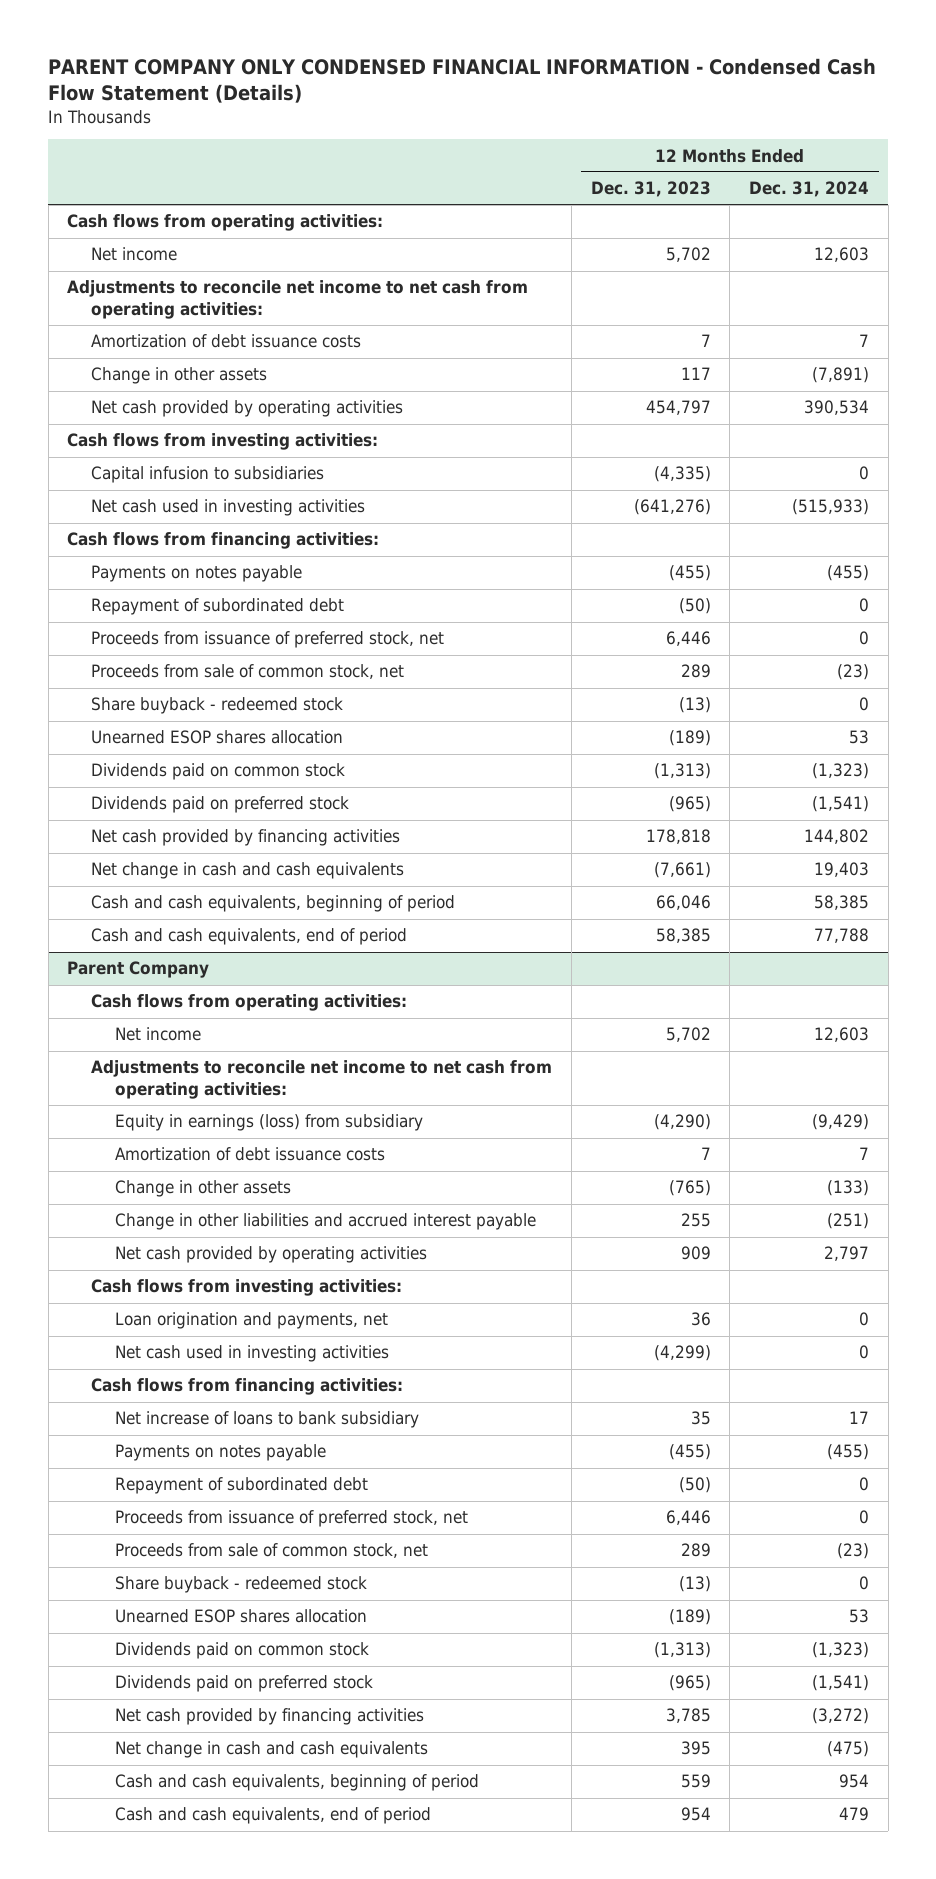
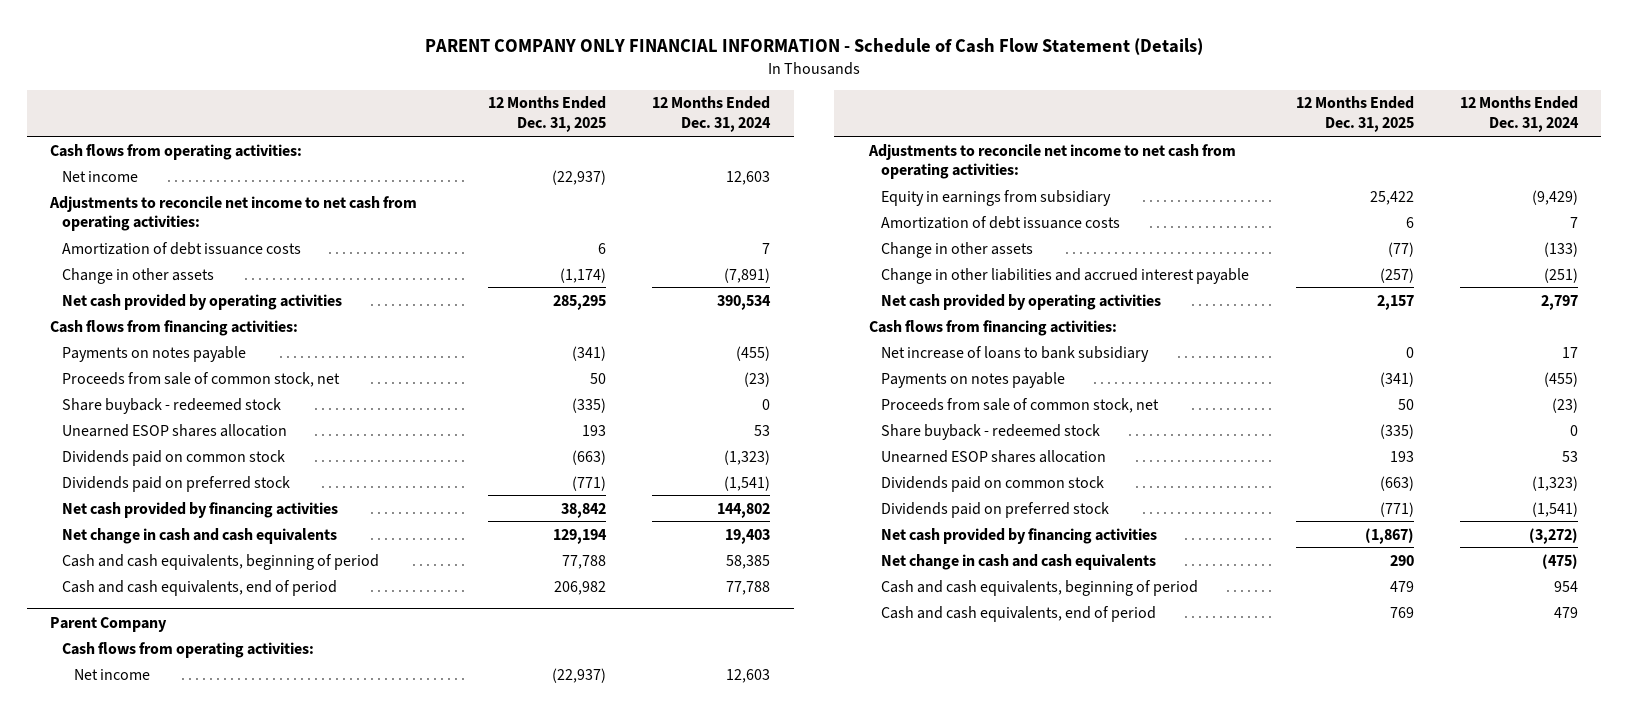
[48,58,877,104] PARENT COMPANY ONLY CONDENSED FINANCIAL INFORMATION - Condensed Cash Flow Statement (Details) -> [424,37,1203,55] PARENT COMPANY ONLY FINANCIAL INFORMATION - Schedule of Cash Flow Statement (Details)
[590,181,711,198] Dec. 31, 2023 -> none
none -> [488,96,607,133] 12 Months Ended Dec. 31, 2025
[67,433,379,451] Cash flows from investing activities: -> none
[91,466,325,484] Capital infusion to subsidiaries -> none
[91,499,366,517] Net cash used in investing activities -> none
[91,598,345,616] Repayment of subordinated debt -> none
[91,631,445,649] Proceeds from issuance of preferred stock, net -> none
[115,1114,424,1132] Equity in earnings (loss) from subsidiary -> [881,189,1112,206] Equity in earnings from subsidiary
[91,1279,403,1297] Cash flows from investing activities: -> none
[115,1312,389,1330] Loan origination and payments, net -> none
[115,1345,390,1363] Net cash used in investing activities -> none
[115,1477,369,1495] Repayment of subordinated debt -> none
[115,1510,469,1528] Proceeds from issuance of preferred stock, net -> none

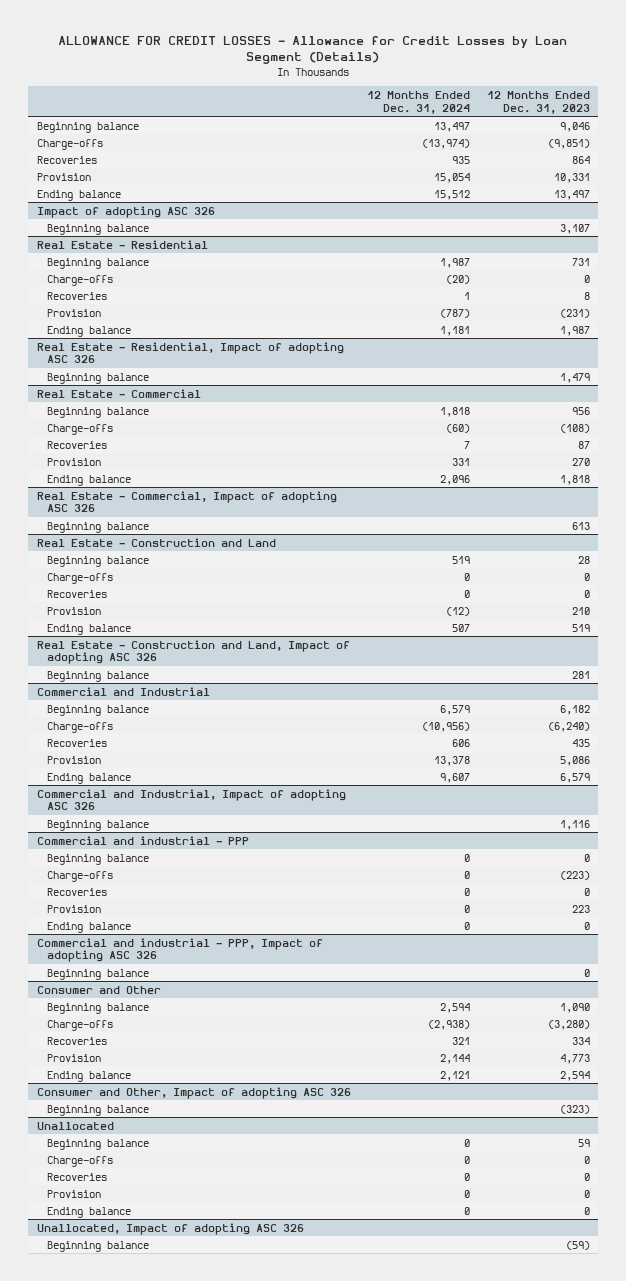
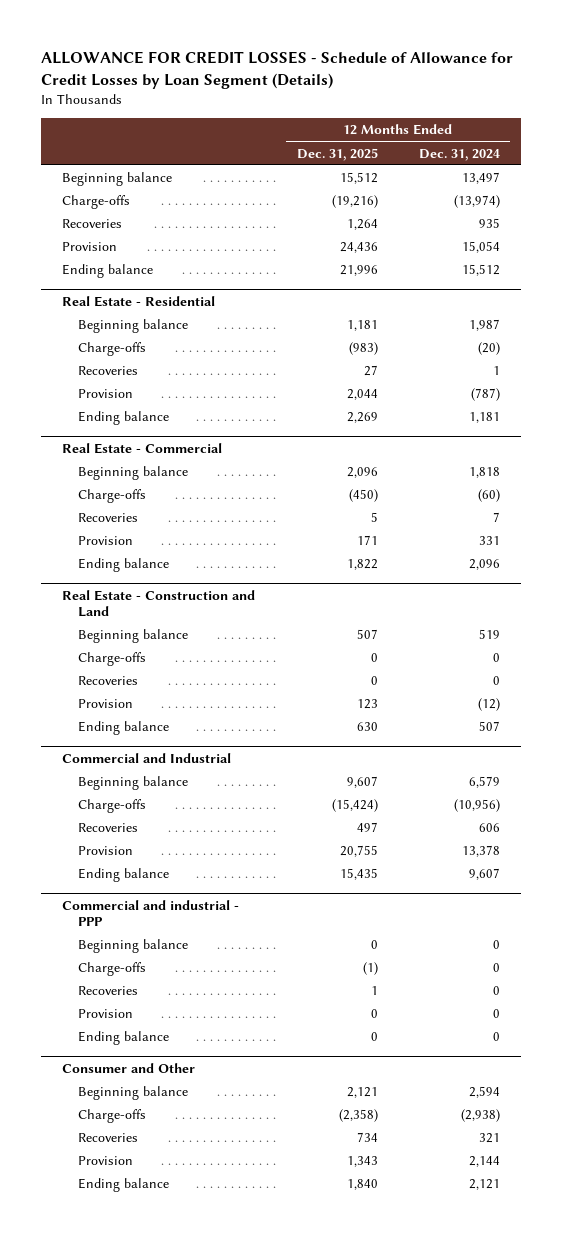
[58,35,568,65] ALLOWANCE FOR CREDIT LOSSES - Allowance for Credit Losses by Loan Segment (Details) -> [41,51,514,90] ALLOWANCE FOR CREDIT LOSSES - Schedule of Allowance for Credit Losses by Loan Segment (Details)
[486,90,590,114] 12 Months Ended Dec. 31, 2023 -> none
none -> [296,147,378,161] Dec. 31, 2025
[36,205,215,218] Impact of adopting ASC 326 -> none
[47,223,150,235] Beginning balance -> none
[36,341,344,364] Real Estate - Residential, Impact of adopting ASC 326 -> none
[47,372,150,384] Beginning balance -> none
[36,490,337,513] Real Estate - Commercial, Impact of adopting ASC 326 -> none
[47,521,150,533] Beginning balance -> none
[36,639,350,665] Real Estate - Construction and Land, Impact of adopting ASC 326 -> none
[47,670,150,682] Beginning balance -> none
[36,788,346,811] Commercial and Industrial, Impact of adopting ASC 326 -> none
[47,819,150,831] Beginning balance -> none
[36,937,323,963] Commercial and industrial - PPP, Impact of adopting ASC 326 -> none
[47,968,150,980] Beginning balance -> none
[36,1086,351,1099] Consumer and Other, Impact of adopting ASC 326 -> none
[47,1104,150,1116] Beginning balance -> none
[36,1121,114,1130] Unallocated -> none
[47,1138,150,1150] Beginning balance -> none
[47,1155,114,1167] Charge-offs -> none
[47,1172,108,1181] Recoveries -> none
[47,1189,102,1198] Provision -> none
[47,1206,132,1218] Ending balance -> none
[36,1222,304,1235] Unallocated, Impact of adopting ASC 326 -> none
[47,1240,150,1252] Beginning balance -> none

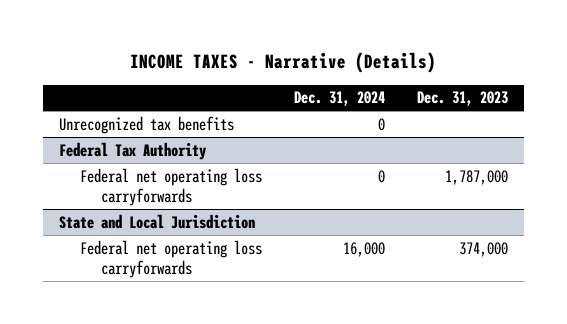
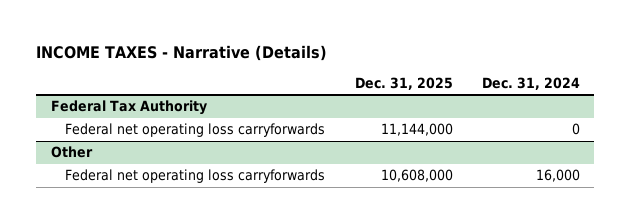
[416,91,508,107] Dec. 31, 2023 -> none
none -> [354,76,453,90] Dec. 31, 2025
[58,115,234,134] Unrecognized tax benefits -> none
[58,213,255,229] State and Local Jurisdiction -> [50,146,93,159] Other

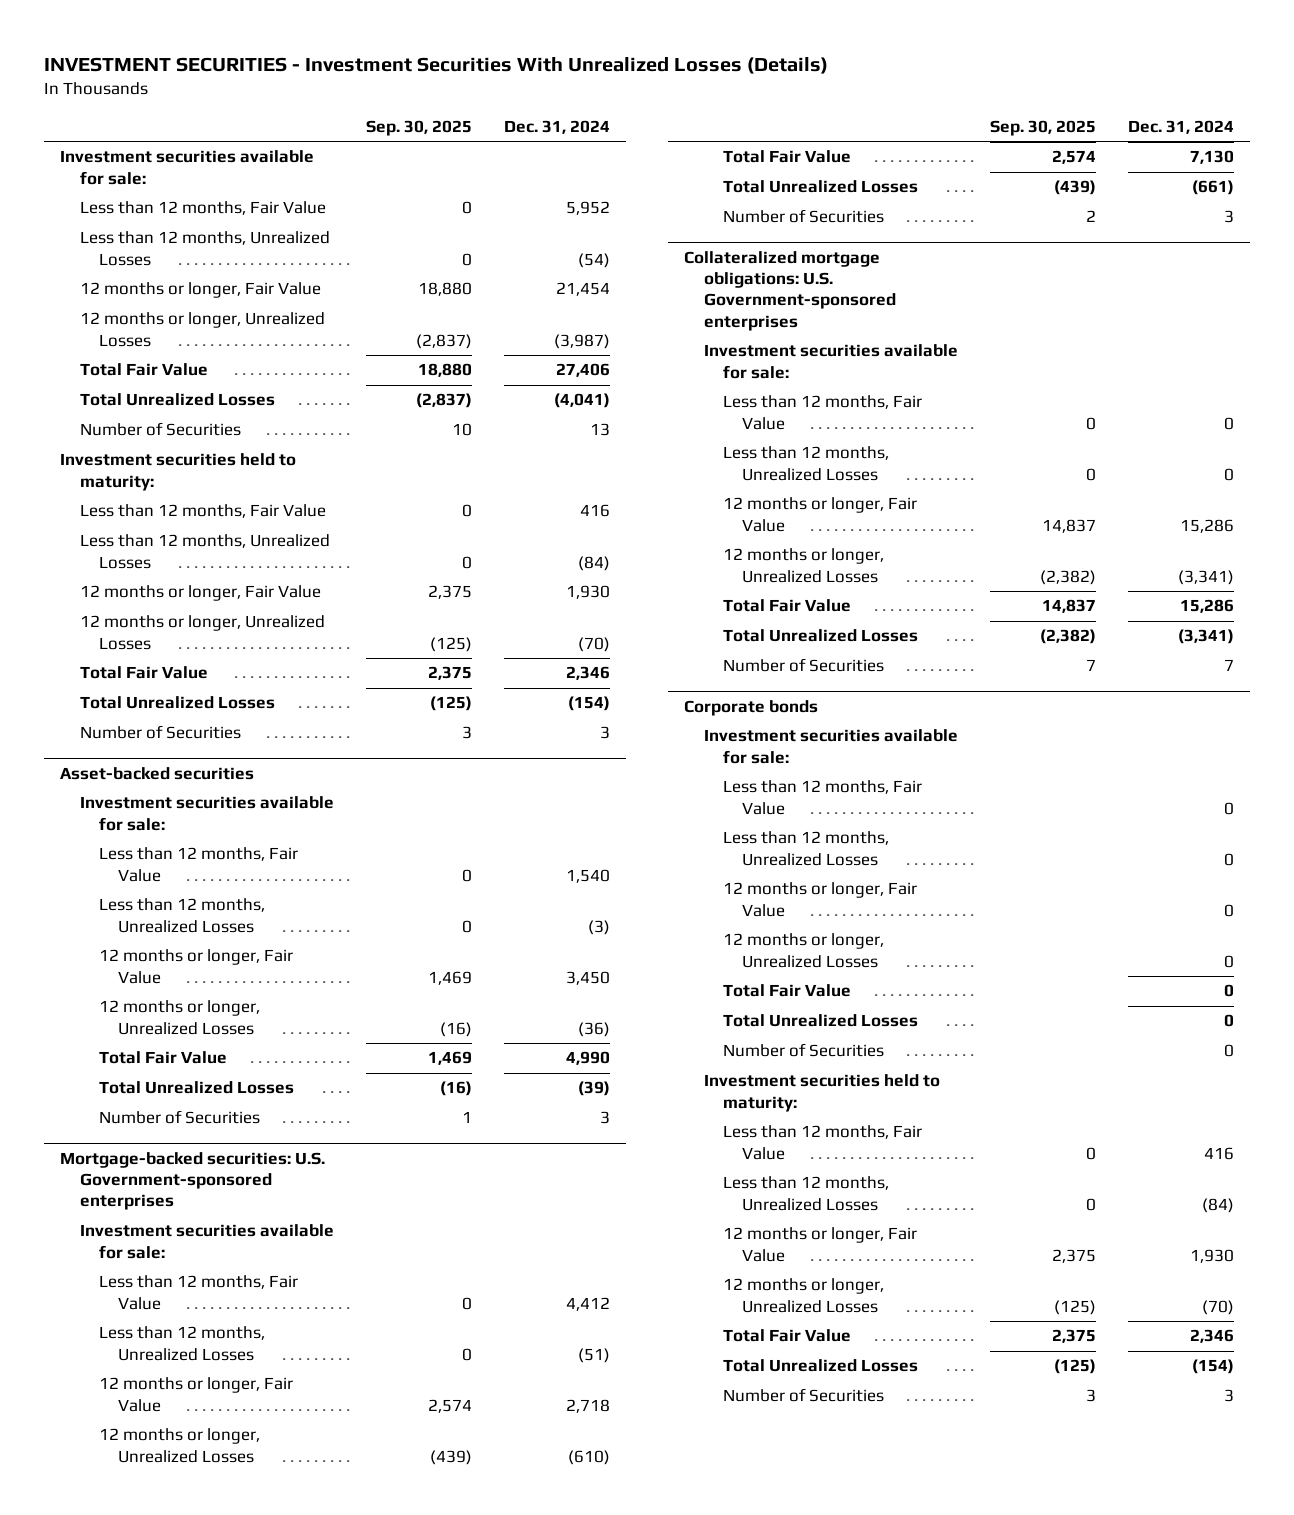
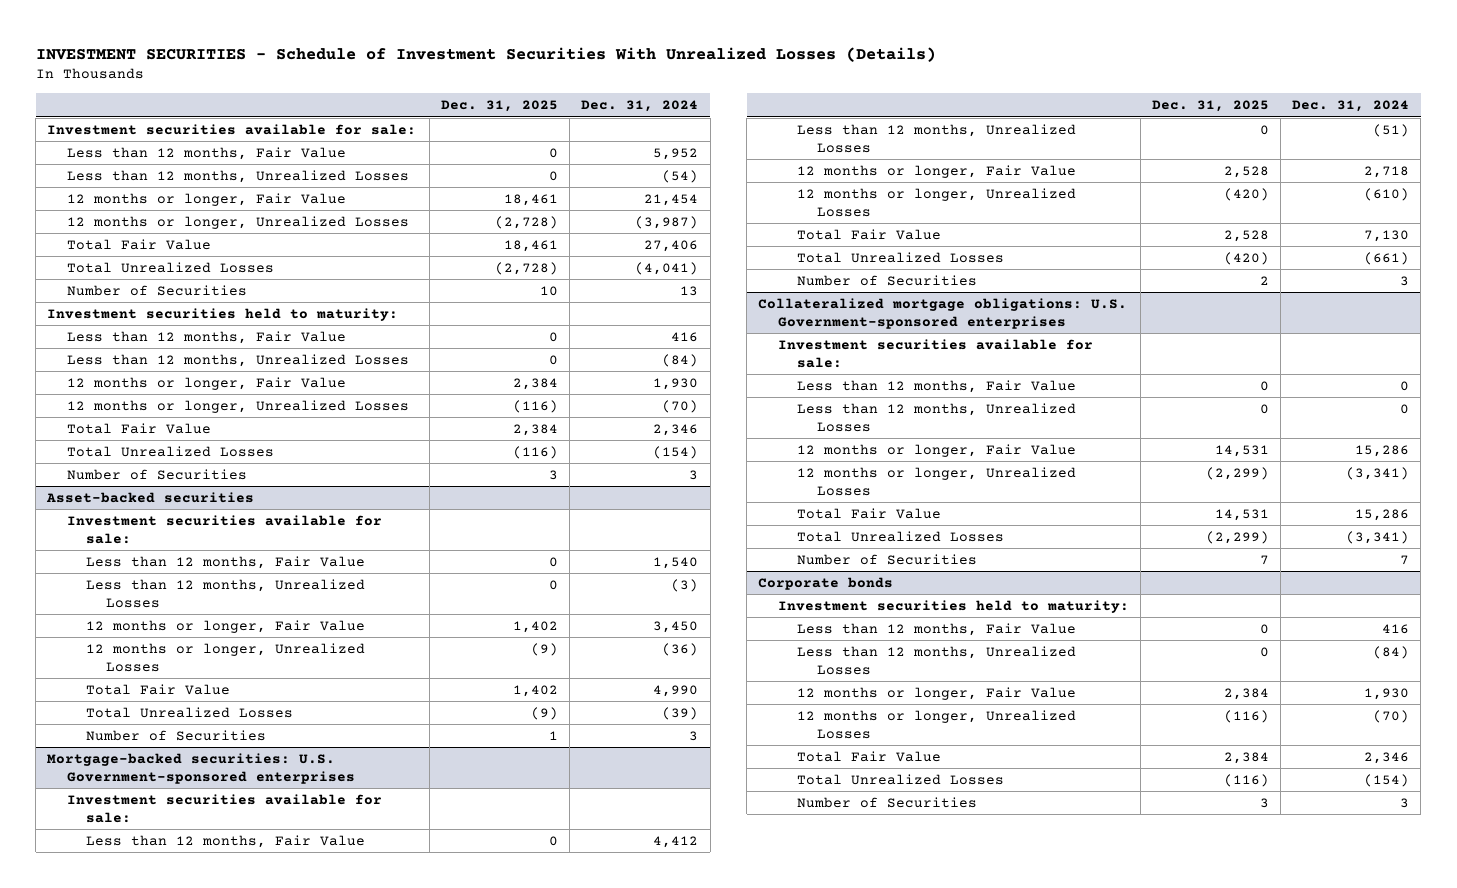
[44,57,829,75] INVESTMENT SECURITIES - Investment Securities With Unrealized Losses (Details) -> [35,46,936,62] INVESTMENT SECURITIES - Schedule of Investment Securities With Unrealized Losses (Details)
[365,119,472,136] Sep. 30, 2025 -> none
none -> [441,100,559,113] Dec. 31, 2025
[703,729,958,764] Investment securities available for sale: -> none
[723,780,923,815] Less than 12 months, Fair Value -> none
[723,831,890,866] Less than 12 months, Unrealized Losses -> none
[723,882,918,917] 12 months or longer, Fair Value -> none
[723,933,885,968] 12 months or longer, Unrealized Losses -> none
[723,984,852,998] Total Fair Value -> none
[723,1014,919,1028] Total Unrealized Losses -> none
[723,1043,885,1058] Number of Securities -> none

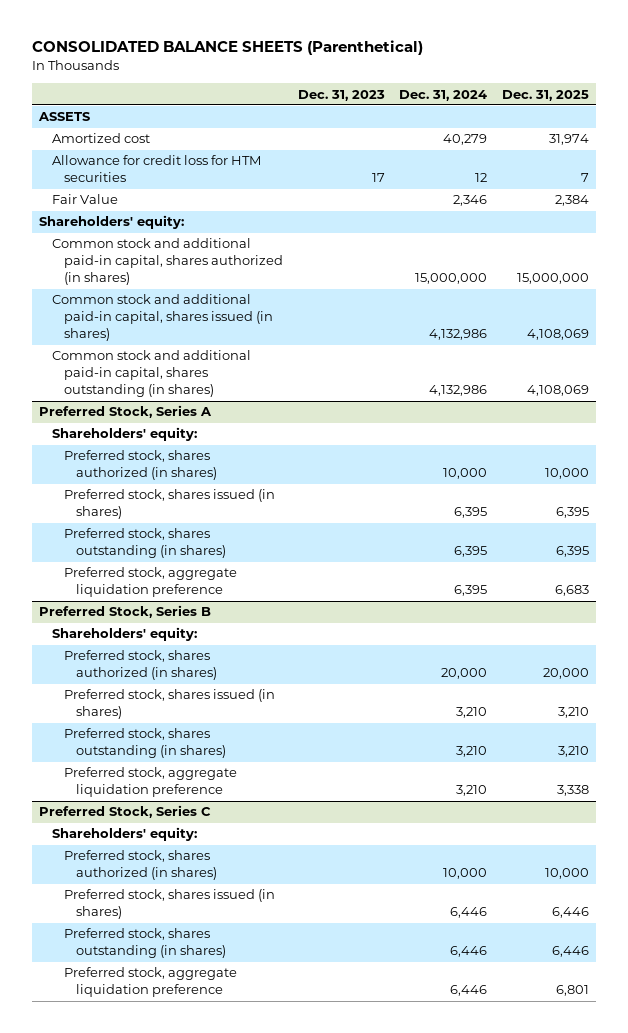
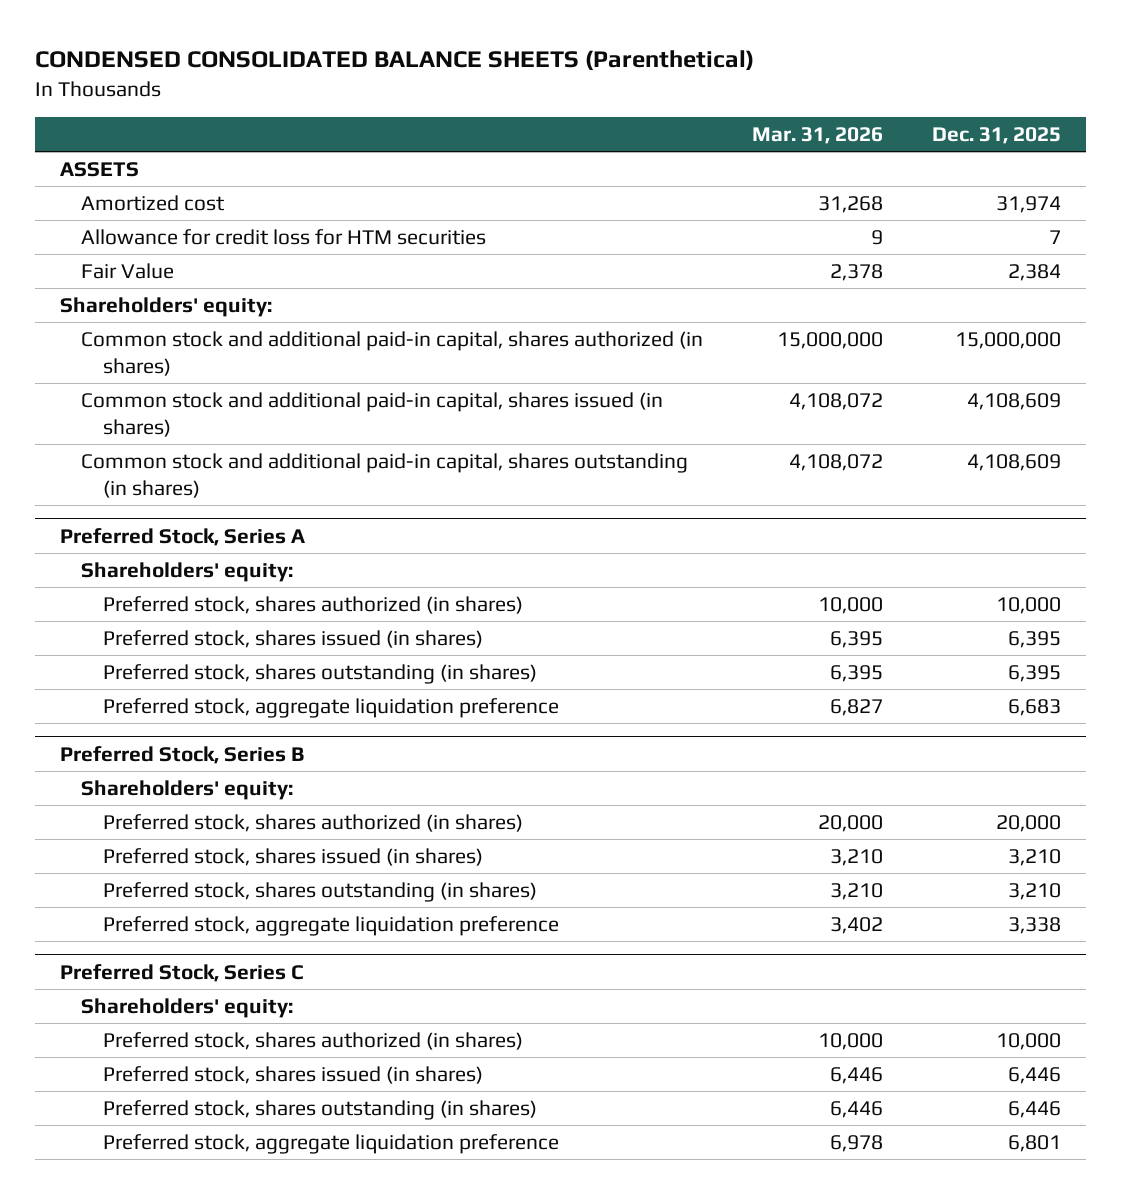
[32,40,424,56] CONSOLIDATED BALANCE SHEETS (Parenthetical) -> [35,50,755,72] CONDENSED CONSOLIDATED BALANCE SHEETS (Parenthetical)
[297,89,385,101] Dec. 31, 2023 -> none
[399,89,488,101] Dec. 31, 2024 -> none
none -> [752,126,884,144] Mar. 31, 2026
[526,329,589,341] 4,108,069 -> [967,393,1062,411] 4,108,609
[526,385,589,397] 4,108,069 -> [967,454,1062,472] 4,108,609

